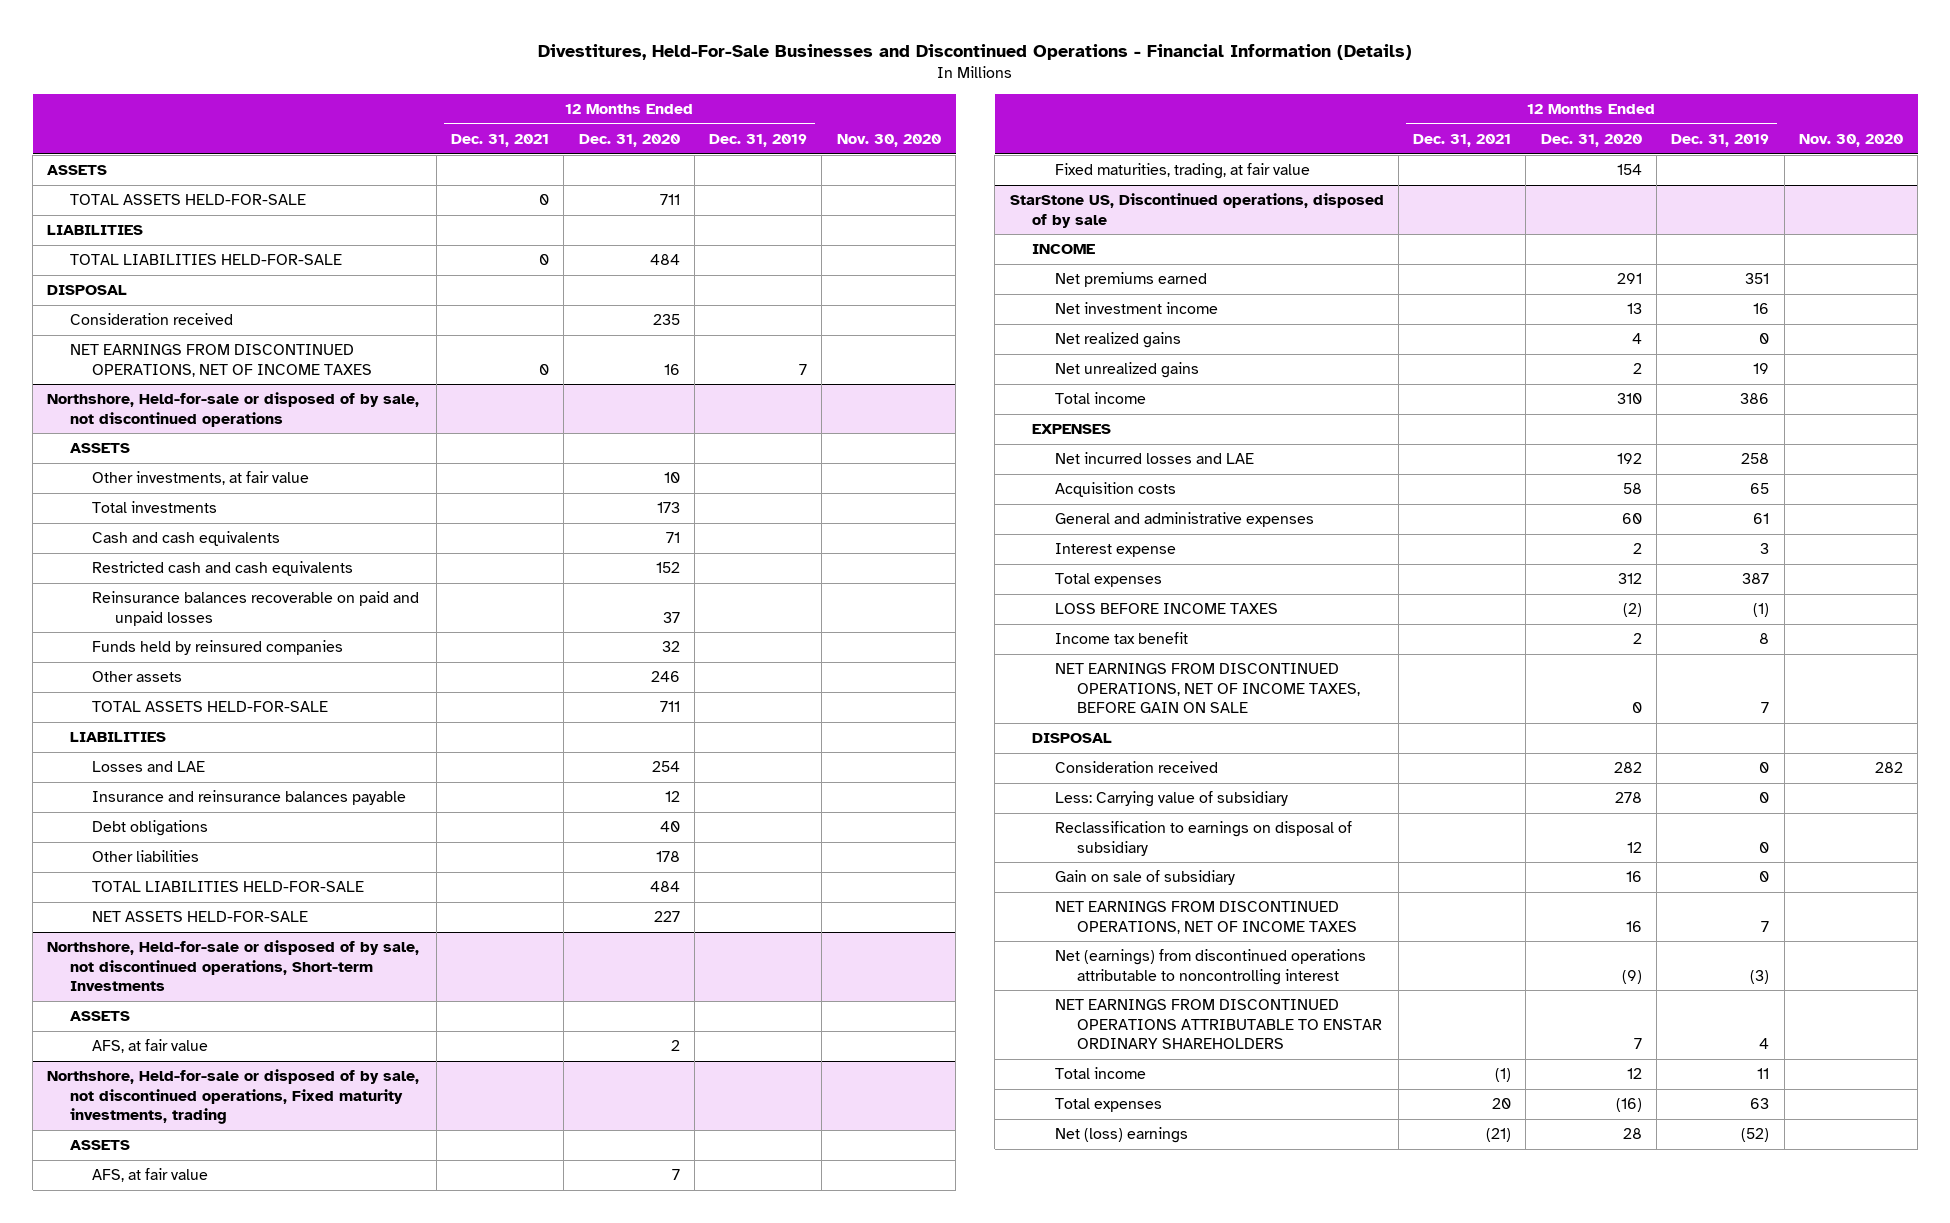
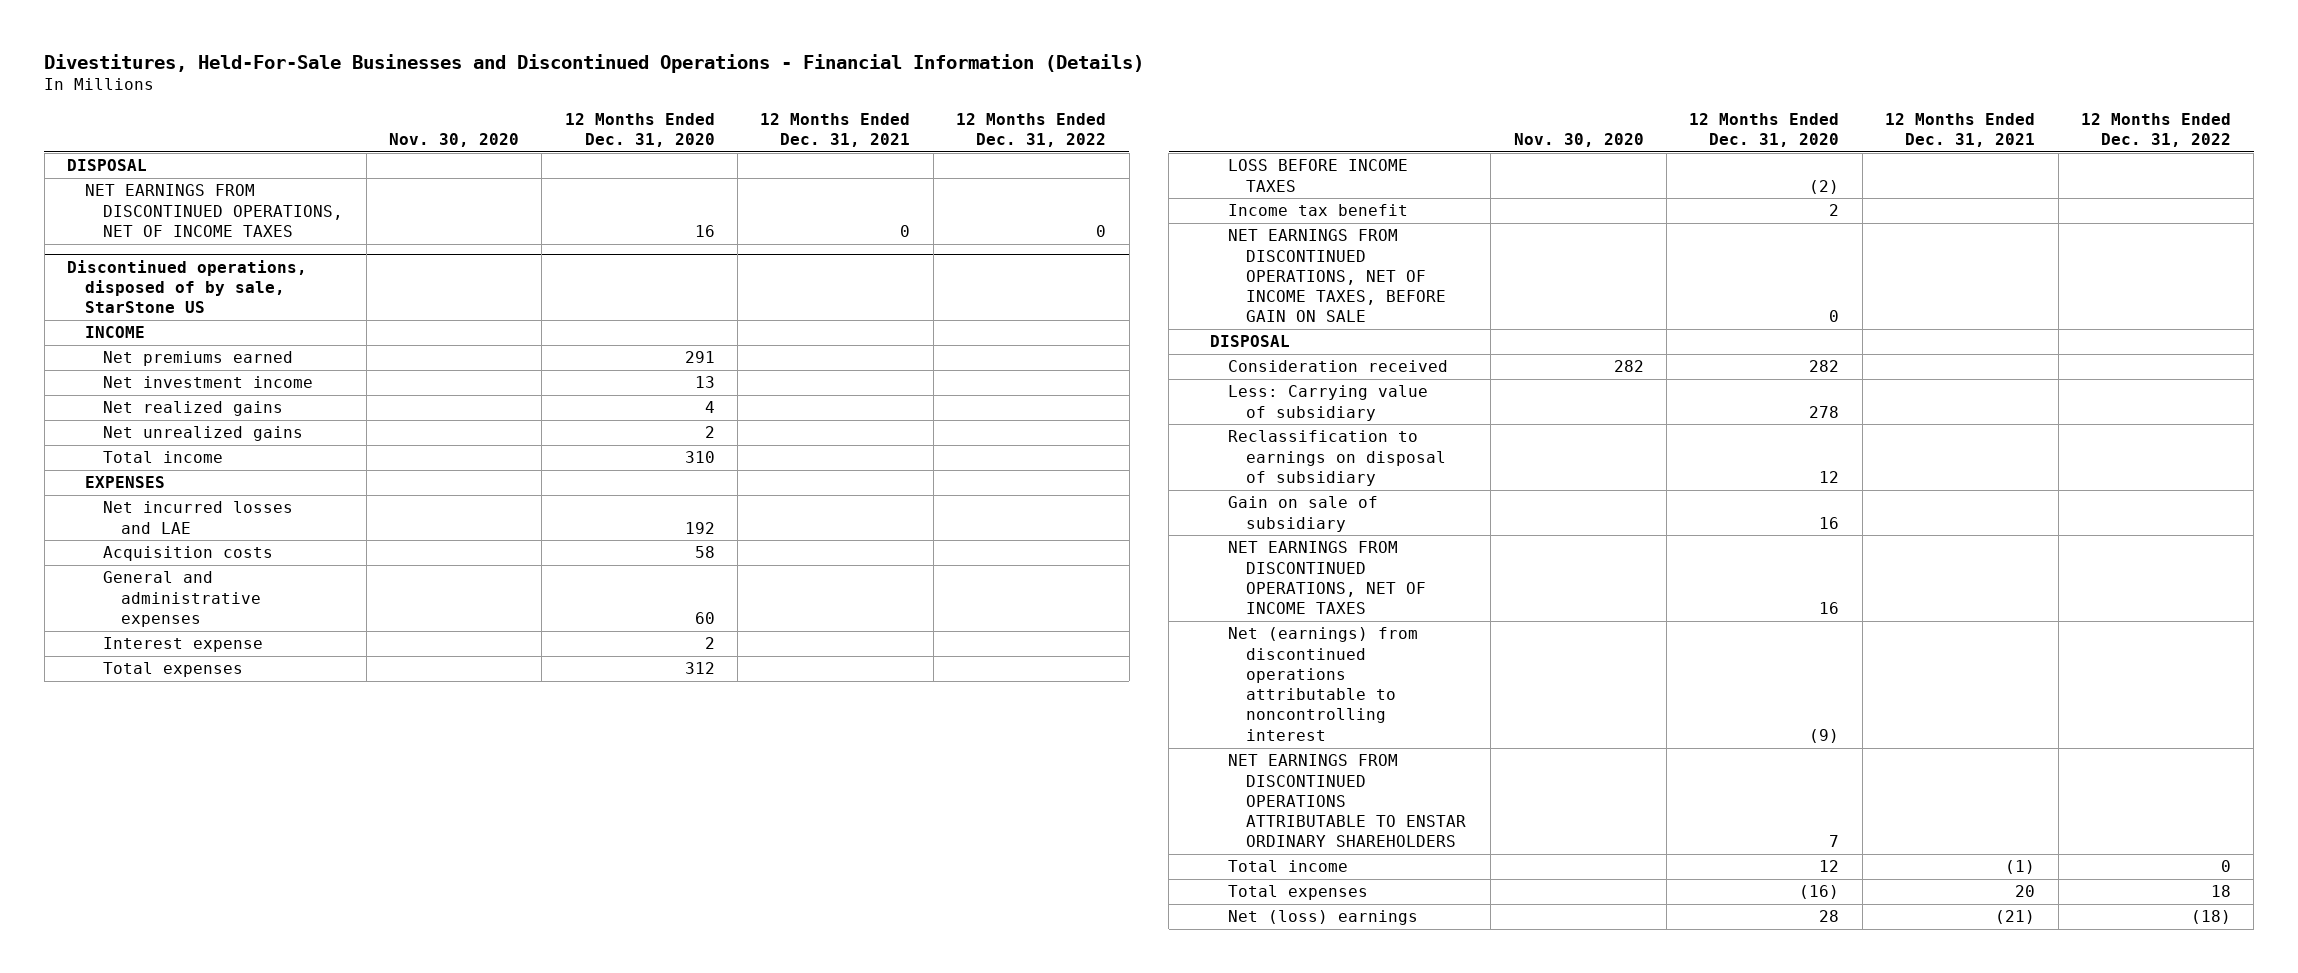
[709,134,808,148] Dec. 31, 2019 -> none
none -> [956,112,1107,147] 12 Months Ended Dec. 31, 2022
[47,165,108,176] ASSETS -> none
[69,194,306,206] TOTAL ASSETS HELD-FOR-SALE -> none
[47,225,144,236] LIABILITIES -> none
[69,254,342,266] TOTAL LIABILITIES HELD-FOR-SALE -> none
[69,313,233,326] Consideration received -> none
[47,392,420,427] Northshore, Held-for-sale or disposed of by sale, not discontinued operations -> none
[69,443,130,454] ASSETS -> none
[92,471,310,486] Other investments, at fair value -> none
[92,501,218,514] Total investments -> none
[92,531,281,547] Cash and cash equivalents -> none
[92,561,354,577] Restricted cash and cash equivalents -> none
[92,591,420,626] Reinsurance balances recoverable on paid and unpaid losses -> none
[92,640,344,656] Funds held by reinsured companies -> none
[92,671,183,683] Other assets -> none
[92,701,329,713] TOTAL ASSETS HELD-FOR-SALE -> none
[69,732,166,743] LIABILITIES -> none
[92,761,206,773] Losses and LAE -> none
[92,790,407,806] Insurance and reinsurance balances payable -> none
[92,820,209,837] Debt obligations -> none
[92,850,200,863] Other liabilities -> none
[92,881,365,893] TOTAL LIABILITIES HELD-FOR-SALE -> none
[92,911,309,923] NET ASSETS HELD-FOR-SALE -> none
[47,940,420,992] Northshore, Held-for-sale or disposed of by sale, not discontinued operations, Short-term Investments -> none
[69,1011,130,1022] ASSETS -> none
[92,1039,209,1054] AFS, at fair value -> none
[47,1069,420,1125] Northshore, Held-for-sale or disposed of by sale, not discontinued operations, Fixed maturity investments, trading -> none
[69,1140,130,1151] ASSETS -> none
[92,1168,209,1183] AFS, at fair value -> none
[1054,163,1310,180] Fixed maturities, trading, at fair value -> none
[1009,193,1384,228] StarStone US, Discontinued operations, disposed of by sale -> [66,259,307,314] Discontinued operations, disposed of by sale, StarStone US

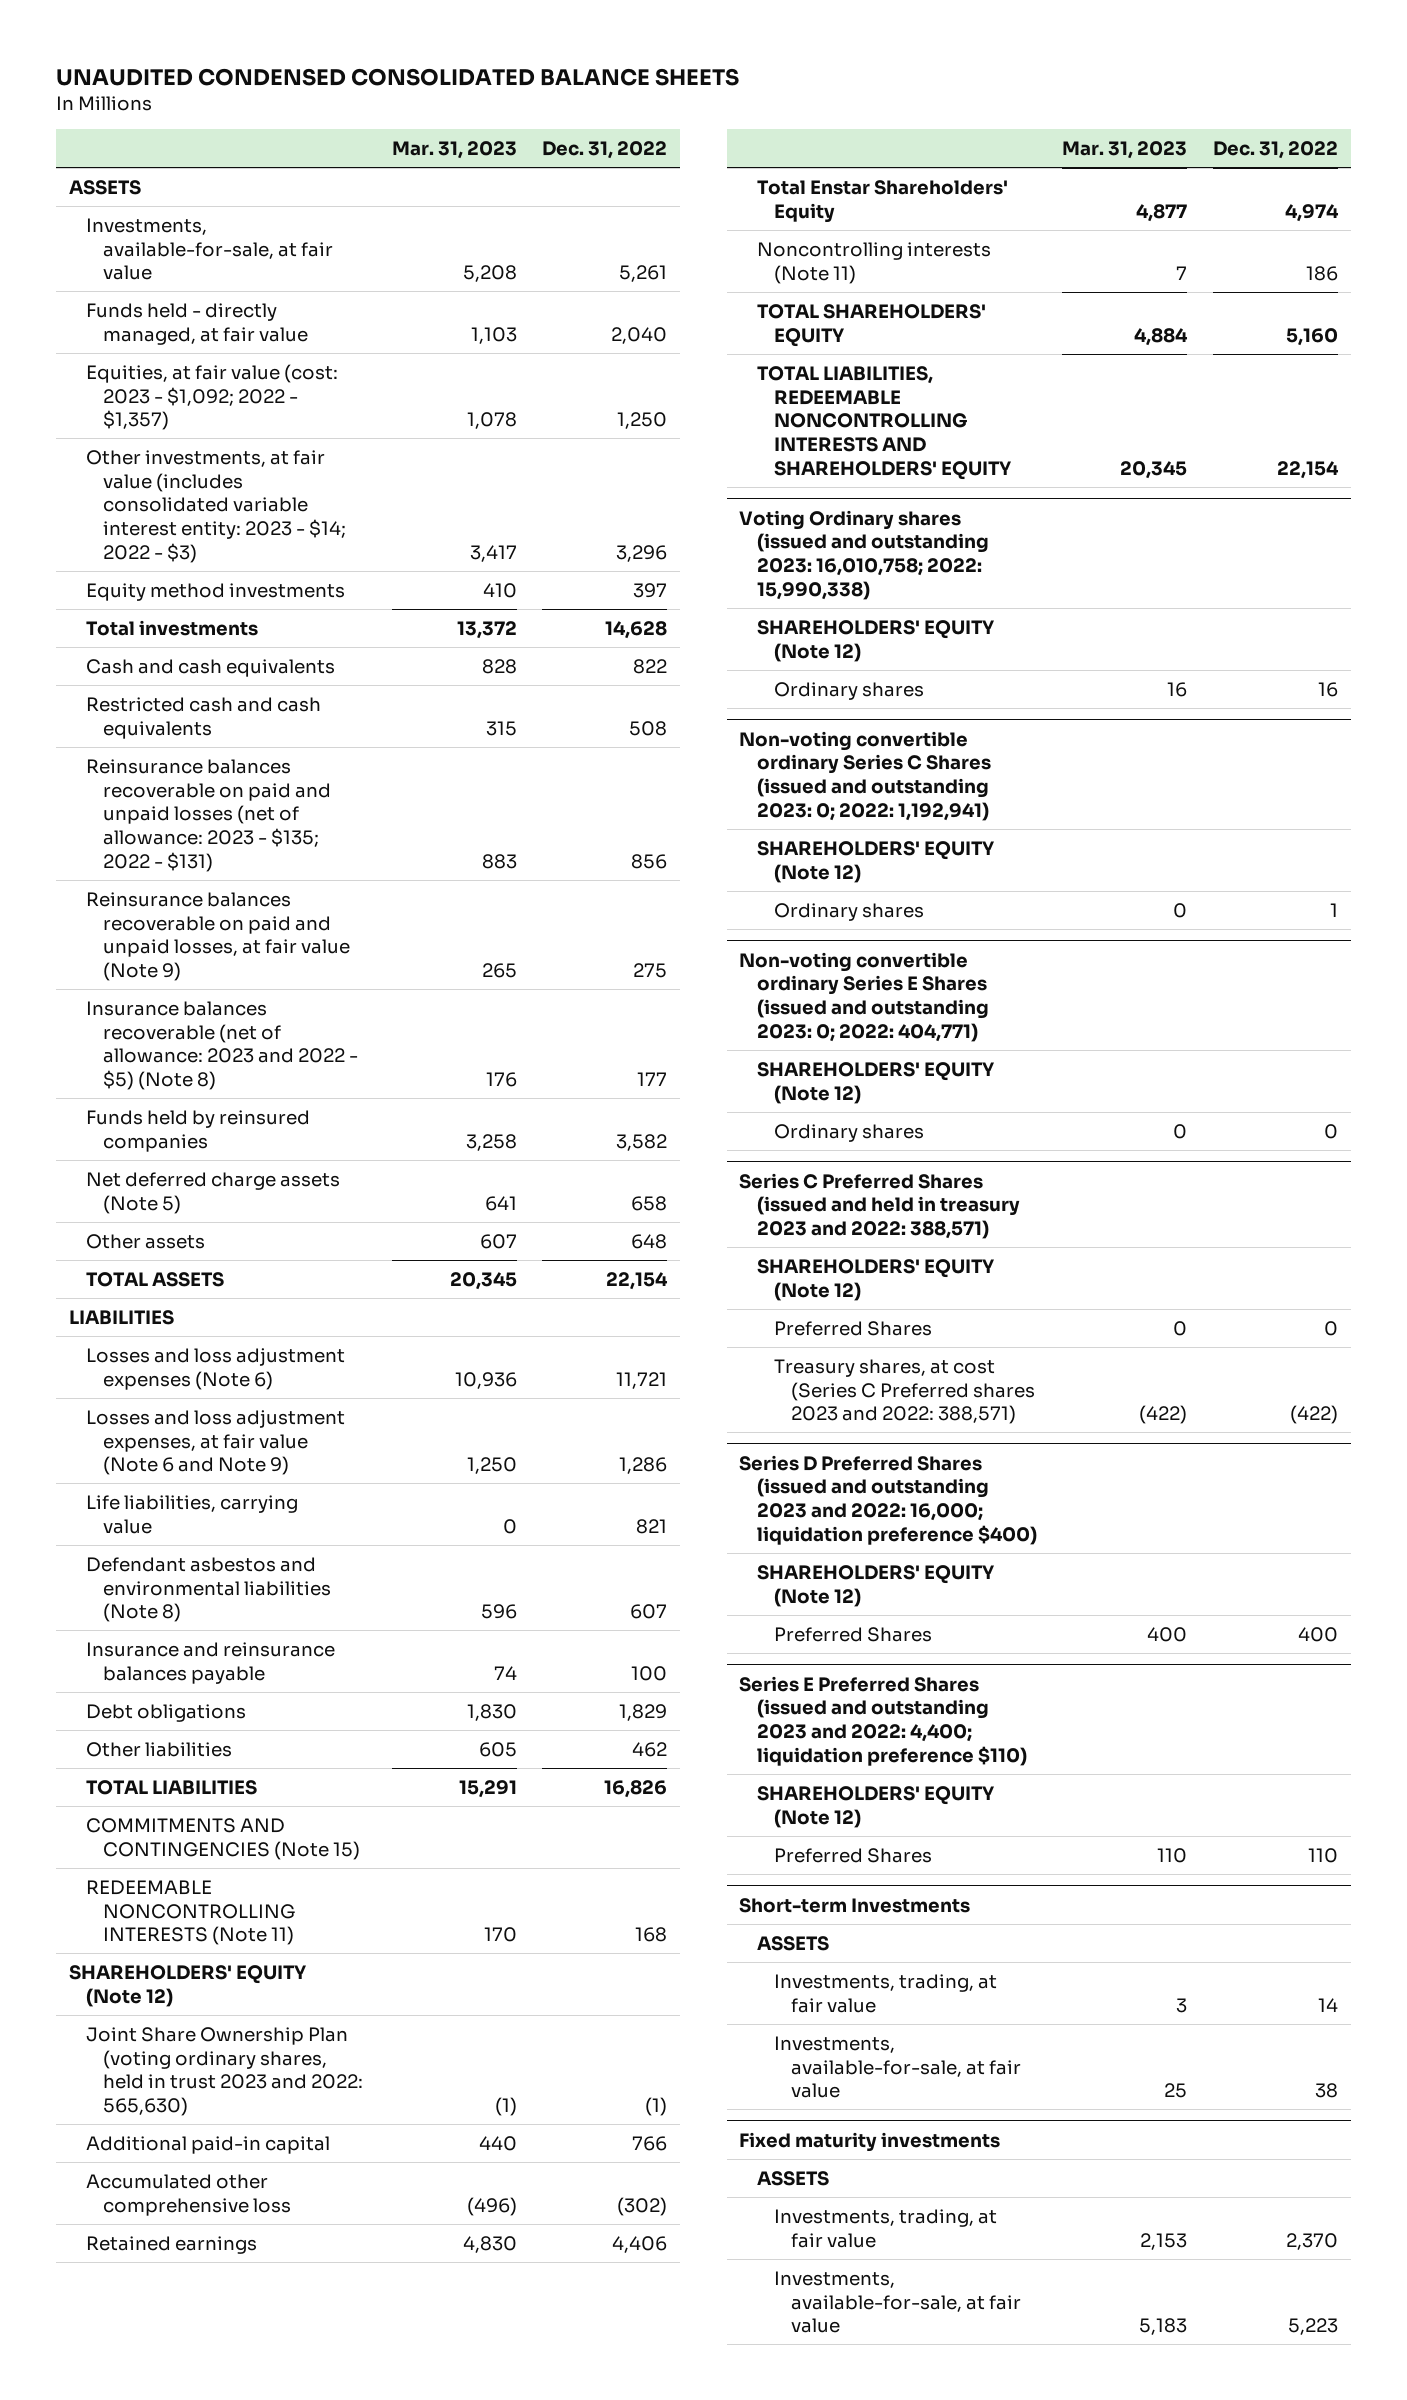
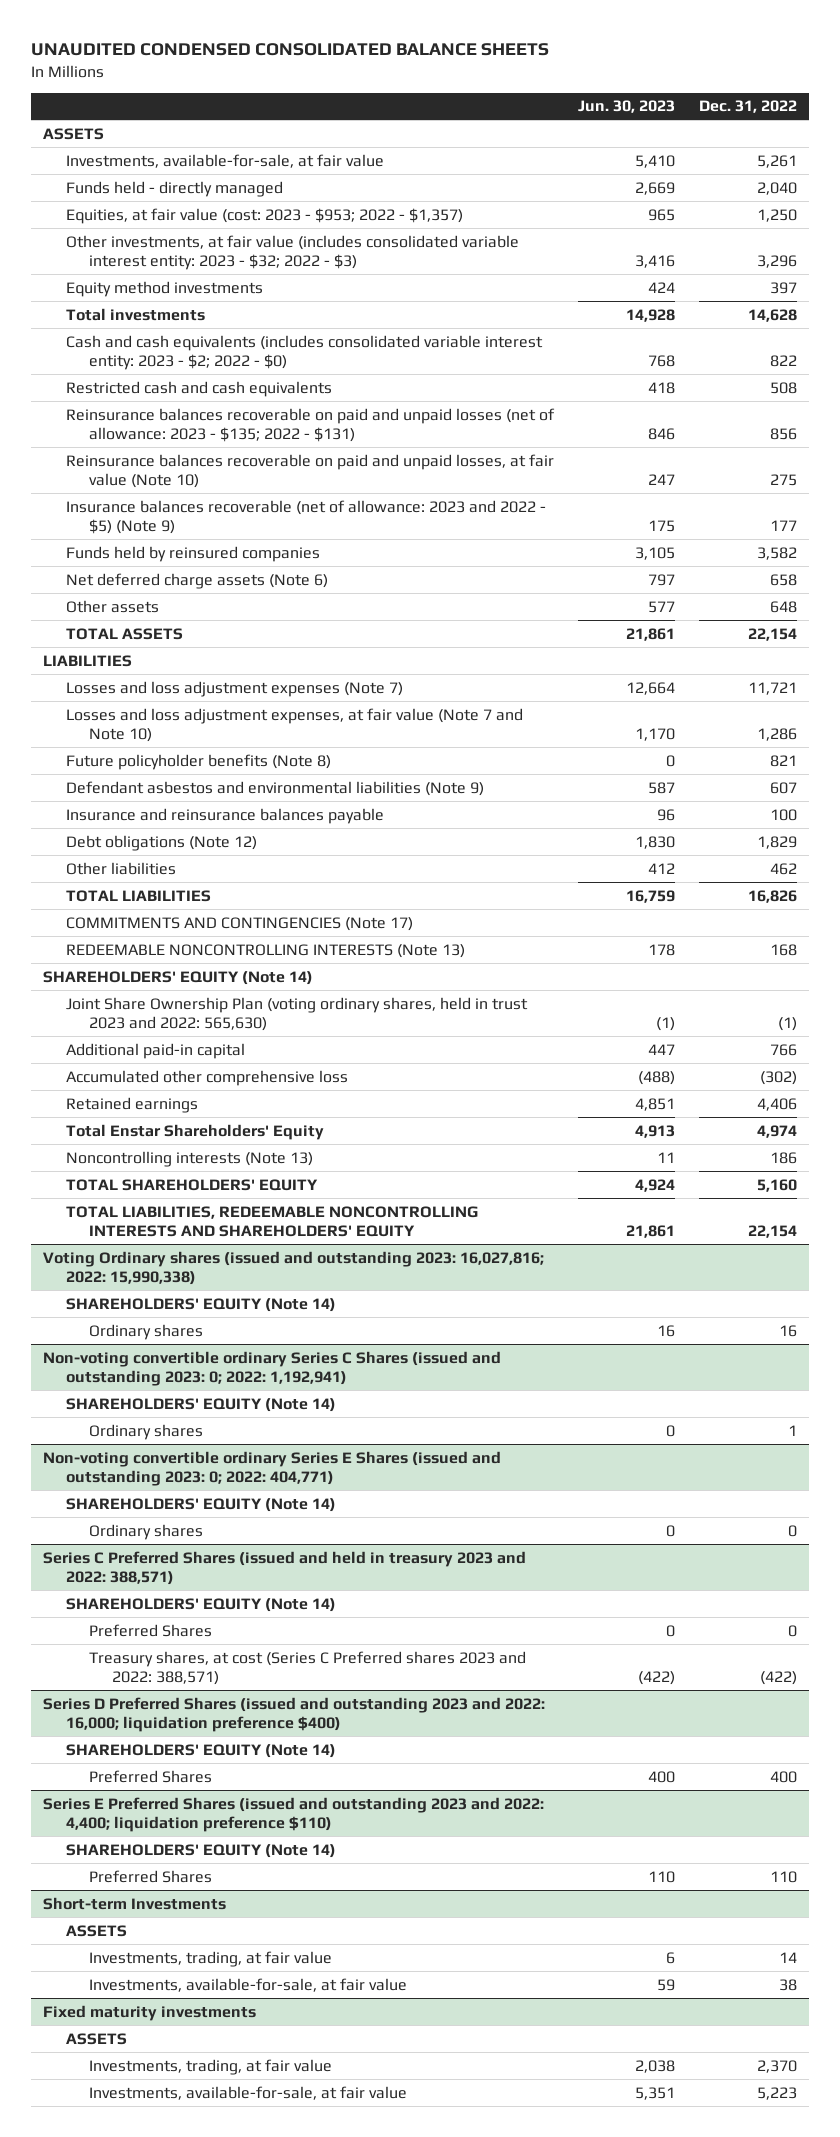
[391,140,517,159] Mar. 31, 2023 -> none
none -> [578,100,676,114] Jun. 30, 2023
[85,302,309,345] Funds held - directly managed, at fair value -> [65,180,283,197] Funds held - directly managed
[85,363,338,431] Equities, at fair value (cost: 2023 - $1,092; 2022 - $1,357) -> [65,207,463,224] Equities, at fair value (cost: 2023 - $953; 2022 - $1,357)
[85,449,347,563] Other investments, at fair value (includes consolidated variable interest entity: 2023 - $14; 2022 - $3) -> [65,234,519,271] Other investments, at fair value (includes consolidated variable interest entity: 2023 - $32; 2022 - $3)
[85,658,335,677] Cash and cash equivalents -> [65,334,543,371] Cash and cash equivalents (includes consolidated variable interest entity: 2023 - $2; 2022 - $0)
[85,891,351,981] Reinsurance balances recoverable on paid and unpaid losses, at fair value (Note 9) -> [65,453,554,489] Reinsurance balances recoverable on paid and unpaid losses, at fair value (Note 10)
[85,1000,359,1090] Insurance balances recoverable (net of allowance: 2023 and 2022 - $5) (Note 8) -> [65,499,546,535] Insurance balances recoverable (net of allowance: 2023 and 2022 - $5) (Note 9)
[85,1171,340,1214] Net deferred charge assets (Note 5) -> [65,572,328,589] Net deferred charge assets (Note 6)
[85,1347,345,1390] Losses and loss adjustment expenses (Note 6) -> [65,680,403,697] Losses and loss adjustment expenses (Note 7)
[85,1409,345,1476] Losses and loss adjustment expenses, at fair value (Note 6 and Note 9) -> [65,707,523,743] Losses and loss adjustment expenses, at fair value (Note 7 and Note 10)
[85,1494,298,1534] Life liabilities, carrying value -> [65,753,331,770] Future policyholder benefits (Note 8)
[85,1556,332,1623] Defendant asbestos and environmental liabilities (Note 8) -> [65,780,484,796] Defendant asbestos and environmental liabilities (Note 9)
[85,1703,246,1722] Debt obligations -> [65,834,257,851] Debt obligations (Note 12)
[85,1817,361,1860] COMMITMENTS AND CONTINGENCIES (Note 15) -> [65,916,413,931] COMMITMENTS AND CONTINGENCIES (Note 17)
[85,1879,296,1946] REDEEMABLE NONCONTROLLING INTERESTS (Note 11) -> [65,943,465,958] REDEEMABLE NONCONTROLLING INTERESTS (Note 13)
[68,1964,306,2007] SHAREHOLDERS' EQUITY (Note 12) -> [42,970,313,985] SHAREHOLDERS' EQUITY (Note 14)
[756,241,991,284] Noncontrolling interests (Note 11) -> [65,1150,313,1167] Noncontrolling interests (Note 13)
[739,509,989,600] Voting Ordinary shares (issued and outstanding 2023: 16,010,758; 2022: 15,990,338) -> [42,1250,544,1286] Voting Ordinary shares (issued and outstanding 2023: 16,027,816; 2022: 15,990,338)
[756,619,994,662] SHAREHOLDERS' EQUITY (Note 12) -> [65,1297,336,1312] SHAREHOLDERS' EQUITY (Note 14)
[756,840,994,883] SHAREHOLDERS' EQUITY (Note 12) -> [65,1397,336,1412] SHAREHOLDERS' EQUITY (Note 14)
[756,1061,994,1104] SHAREHOLDERS' EQUITY (Note 12) -> [65,1497,336,1512] SHAREHOLDERS' EQUITY (Note 14)
[756,1258,994,1301] SHAREHOLDERS' EQUITY (Note 12) -> [65,1597,336,1612] SHAREHOLDERS' EQUITY (Note 14)
[756,1564,994,1607] SHAREHOLDERS' EQUITY (Note 12) -> [65,1743,336,1758] SHAREHOLDERS' EQUITY (Note 14)
[756,1785,994,1828] SHAREHOLDERS' EQUITY (Note 12) -> [65,1843,336,1858] SHAREHOLDERS' EQUITY (Note 14)

